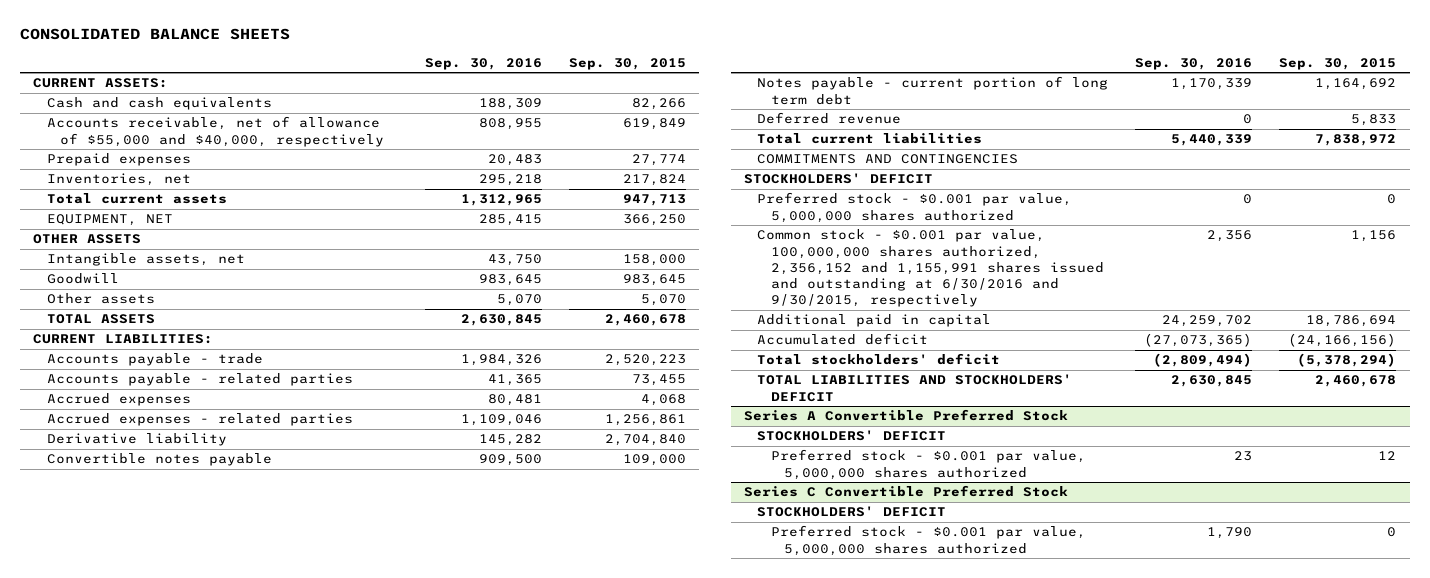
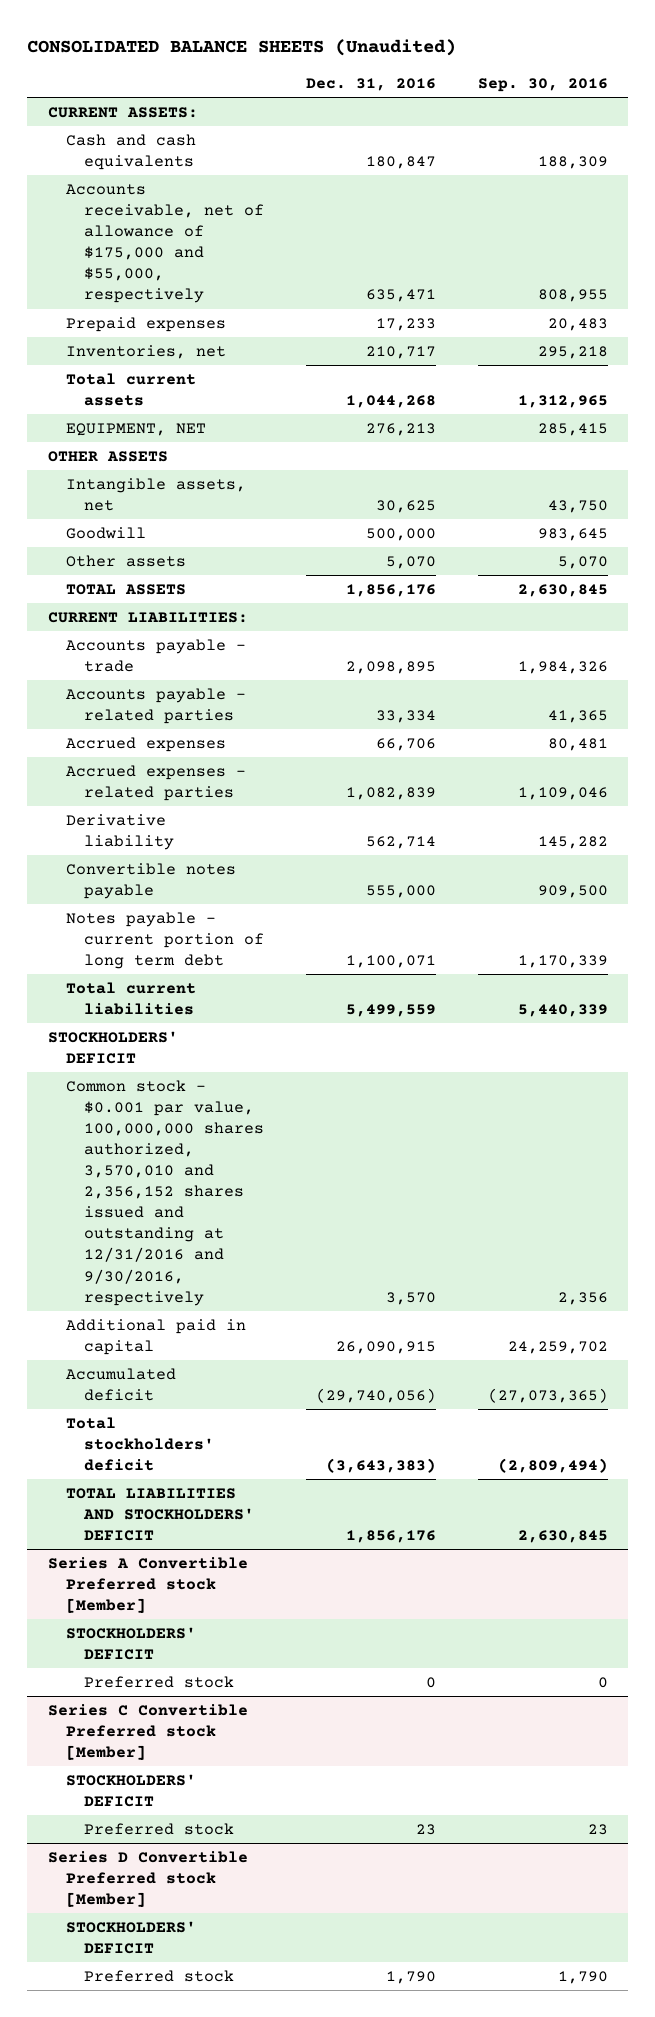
[19,28,290,41] CONSOLIDATED BALANCE SHEETS -> [26,39,456,57] CONSOLIDATED BALANCE SHEETS (Unaudited)
[568,57,686,70] Sep. 30, 2015 -> none
none -> [305,77,436,91] Dec. 31, 2016
[46,116,384,147] Accounts receivable, net of allowance of $55,000 and $40,000, respectively -> [66,183,265,304] Accounts receivable, net of allowance of $175,000 and $55,000, respectively
[757,112,902,125] Deferred revenue -> none
[757,154,1019,165] COMMITMENTS AND CONTINGENCIES -> none
[757,192,1073,223] Preferred stock - $0.001 par value, 5,000,000 shares authorized -> none
[757,229,1104,308] Common stock - $0.001 par value, 100,000,000 shares authorized, 2,356,152 and 1,155,991 shares issued and outstanding at 6/30/2016 and 9/30/2015, respectively -> [66,1079,265,1306] Common stock - $0.001 par value, 100,000,000 shares authorized, 3,570,010 and 2,356,152 shares issued and outstanding at 12/31/2016 and 9/30/2016, respectively
[744,409,1069,422] Series A Convertible Preferred Stock -> [47,1556,248,1613] Series A Convertible Preferred stock [Member]
[770,449,1086,480] Preferred stock - $0.001 par value, 5,000,000 shares authorized -> [84,1675,235,1688] Preferred stock
[1234,451,1253,462] 23 -> [597,1676,608,1688] 0
[744,485,1069,498] Series C Convertible Preferred Stock -> [47,1703,248,1760] Series C Convertible Preferred stock [Member]
[770,525,1086,556] Preferred stock - $0.001 par value, 5,000,000 shares authorized -> [84,1822,235,1835] Preferred stock
[1207,527,1253,540] 1,790 -> [587,1823,608,1835] 23
none -> [47,1850,248,1907] Series D Convertible Preferred stock [Member]
none -> [66,1920,197,1954] STOCKHOLDERS' DEFICIT
none -> [84,1969,235,1982] Preferred stock

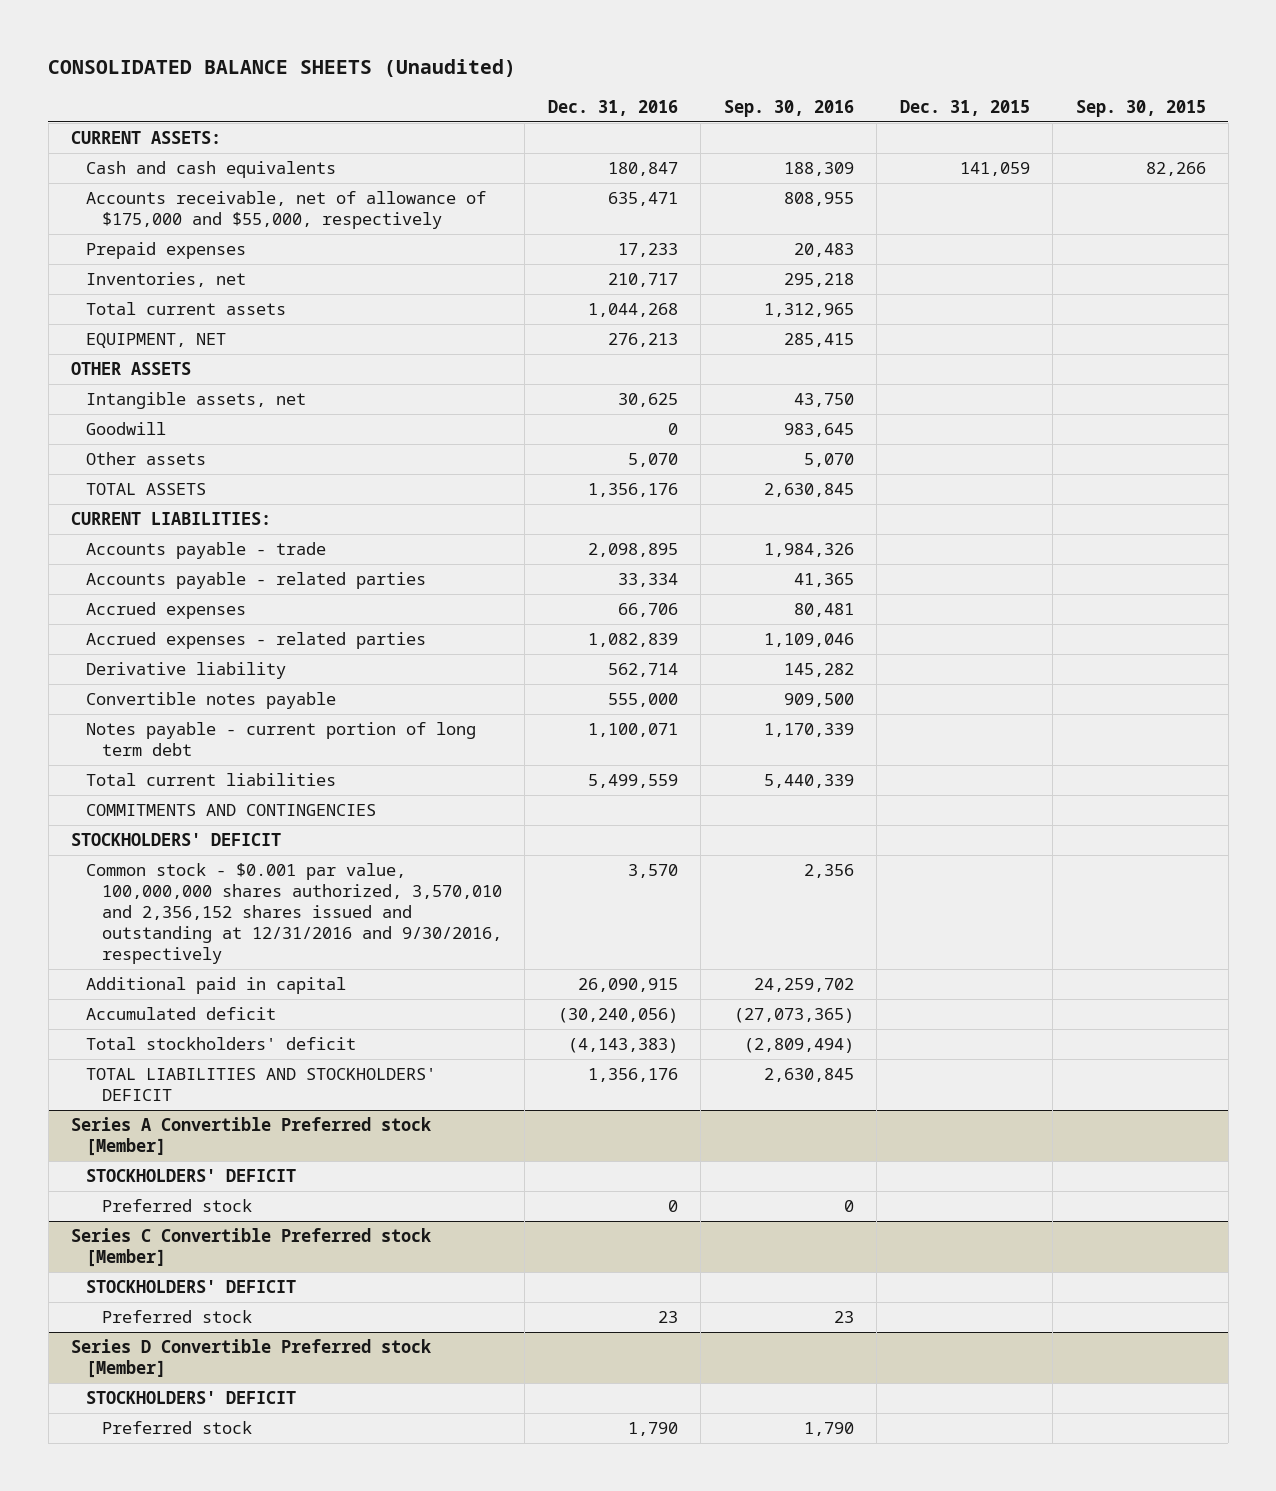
none -> [899,99,1030,116] Dec. 31, 2015
none -> [1075,99,1206,117] Sep. 30, 2015
[365,527,436,541] 500,000 -> [667,423,678,436] 0
[345,583,436,597] 1,856,176 -> [587,483,678,498] 1,356,176
none -> [86,804,377,817] COMMITMENTS AND CONTINGENCIES
[315,1387,436,1403] (29,740,056) -> [557,1008,678,1024] (30,240,056)
[325,1457,436,1473] (3,643,383) -> [567,1038,678,1054] (4,143,383)
[345,1529,436,1543] 1,856,176 -> [587,1068,678,1083] 1,356,176

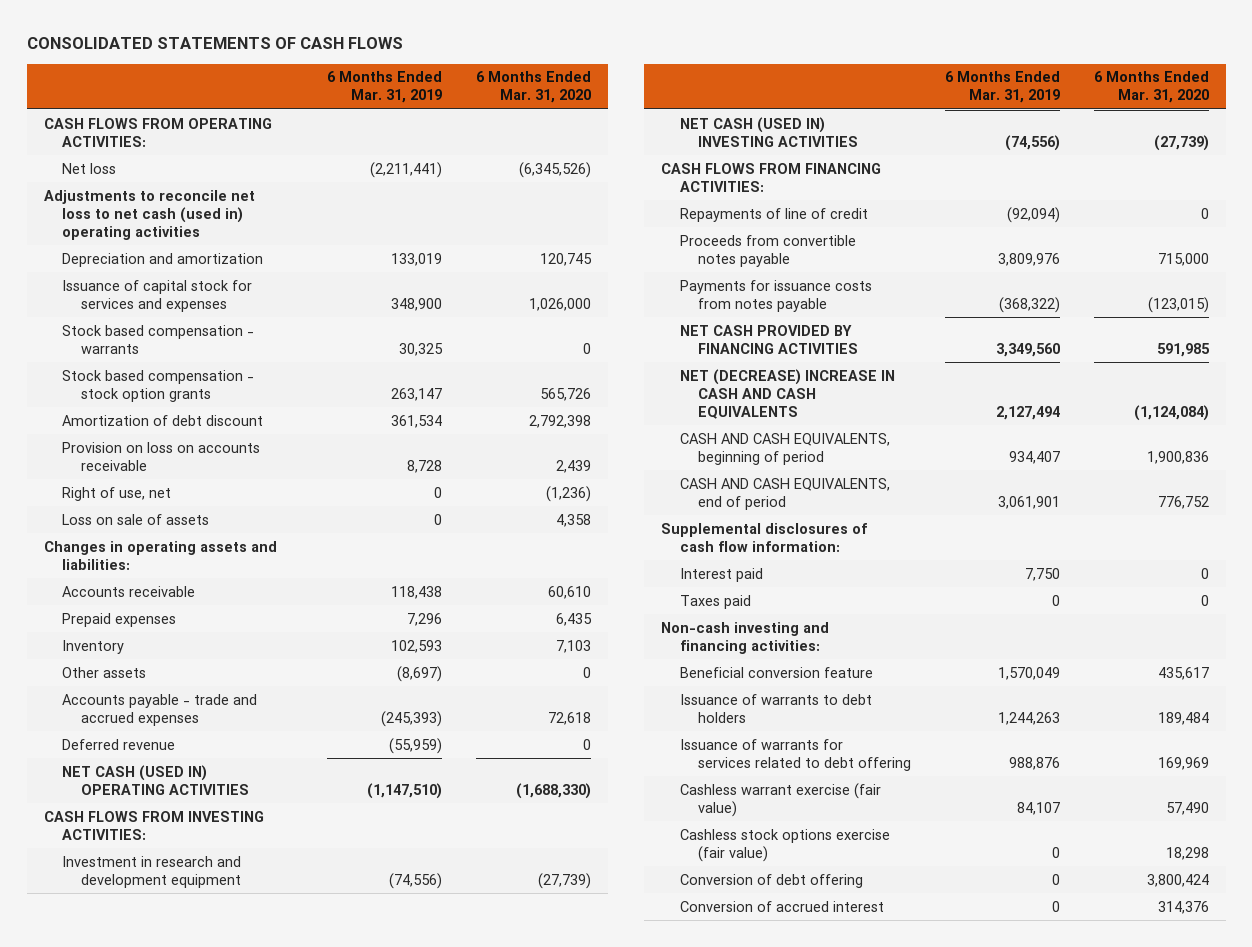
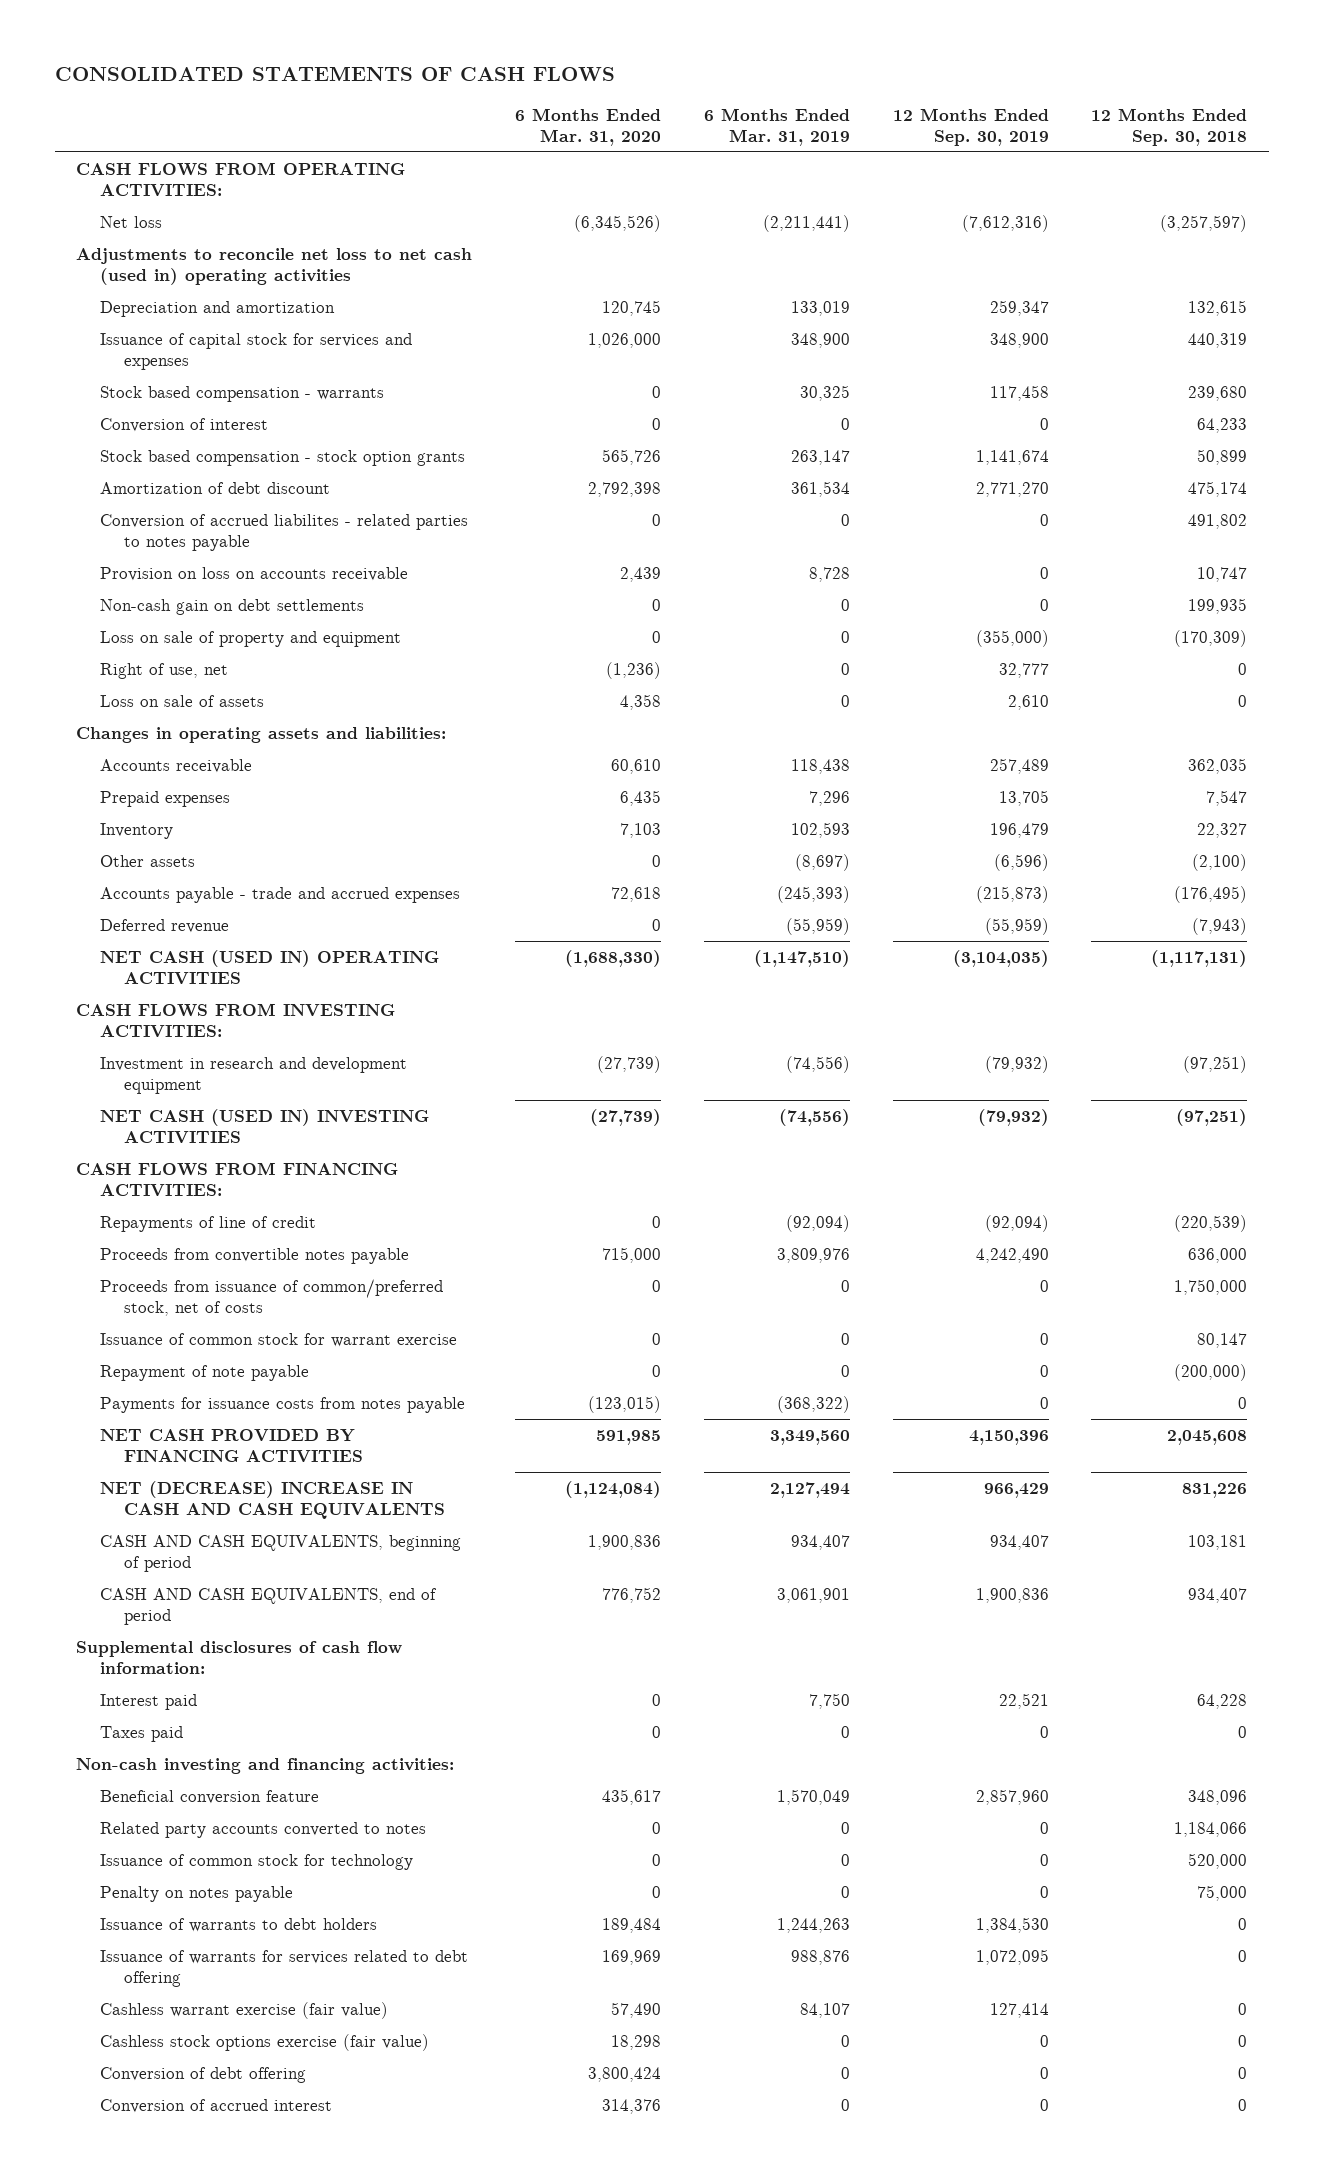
none -> [892,107,1049,146] 12 Months Ended Sep. 30, 2019
none -> [1091,107,1248,146] 12 Months Ended Sep. 30, 2018
none -> [100,417,269,432] Conversion of interest
none -> [100,513,469,551] Conversion of accrued liabilites - related parties to notes payable
none -> [100,598,365,615] Non-cash gain on debt settlements
none -> [100,630,402,647] Loss on sale of property and equipment
none -> [100,1278,444,1316] Proceeds from issuance of common/preferred stock, net of costs
none -> [100,1332,458,1347] Issuance of common stock for warrant exercise
none -> [100,1364,310,1381] Repayment of note payable
none -> [100,1821,427,1838] Related party accounts converted to notes
none -> [100,1853,414,1870] Issuance of common stock for technology
none -> [100,1885,294,1902] Penalty on notes payable

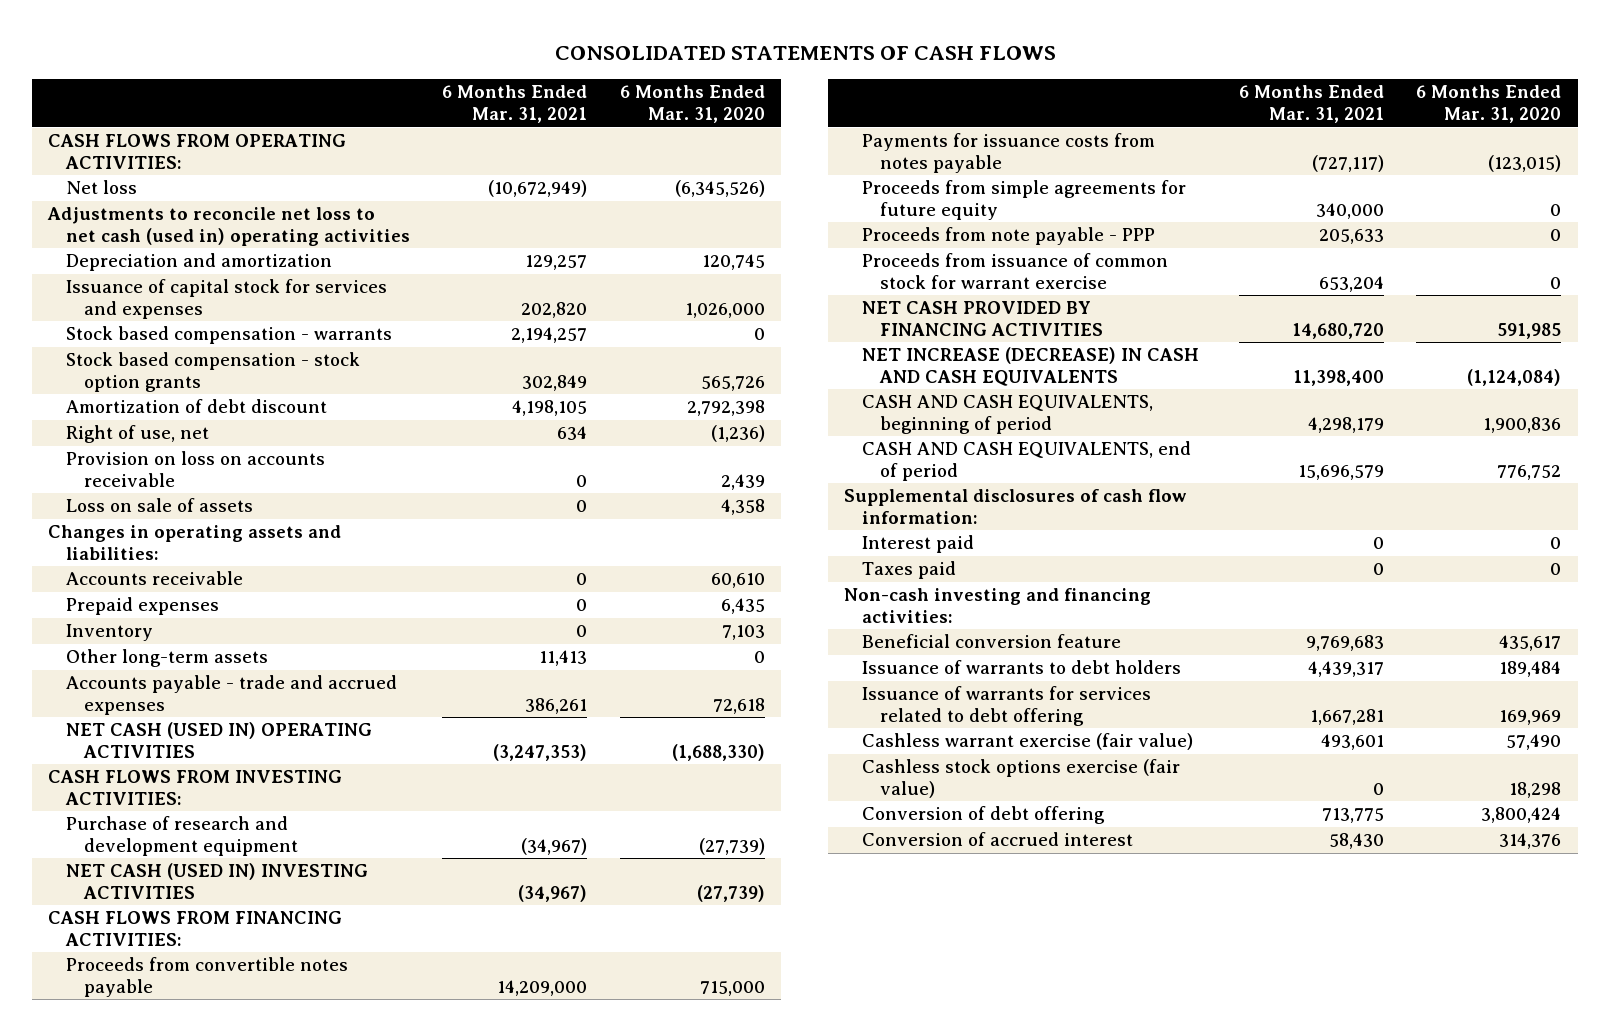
[703,107,850,146] 6 Months Ended Mar. 31, 2019 -> none
[892,107,1049,146] 12 Months Ended Sep. 30, 2019 -> none
[1091,107,1248,146] 12 Months Ended Sep. 30, 2018 -> none
none -> [442,85,588,123] 6 Months Ended Mar. 31, 2021
[100,417,269,432] Conversion of interest -> none
[100,513,469,551] Conversion of accrued liabilites - related parties to notes payable -> none
[100,598,365,615] Non-cash gain on debt settlements -> none
[100,630,402,647] Loss on sale of property and equipment -> none
[100,566,409,581] Provision on loss on accounts receivable -> [65,451,325,487] Provision on loss on accounts receivable
[100,854,196,867] Other assets -> [65,649,268,668] Other long-term assets
[100,918,230,933] Deferred revenue -> none
[100,1056,408,1094] Investment in research and development equipment -> [65,816,298,856] Purchase of research and development equipment
[100,1215,317,1232] Repayments of line of credit -> none
[100,1278,444,1316] Proceeds from issuance of common/preferred stock, net of costs -> none
[100,1332,458,1347] Issuance of common stock for warrant exercise -> none
[100,1364,310,1381] Repayment of note payable -> none
none -> [862,180,1187,220] Proceeds from simple agreements for future equity
none -> [862,227,1156,246] Proceeds from note payable - PPP
none -> [862,253,1169,289] Proceeds from issuance of common stock for warrant exercise
[100,1480,446,1519] NET (DECREASE) INCREASE IN CASH AND CASH EQUIVALENTS -> [862,347,1200,386] NET INCREASE (DECREASE) IN CASH AND CASH EQUIVALENTS
[100,1821,427,1838] Related party accounts converted to notes -> none
[100,1853,414,1870] Issuance of common stock for technology -> none
[100,1885,294,1902] Penalty on notes payable -> none

